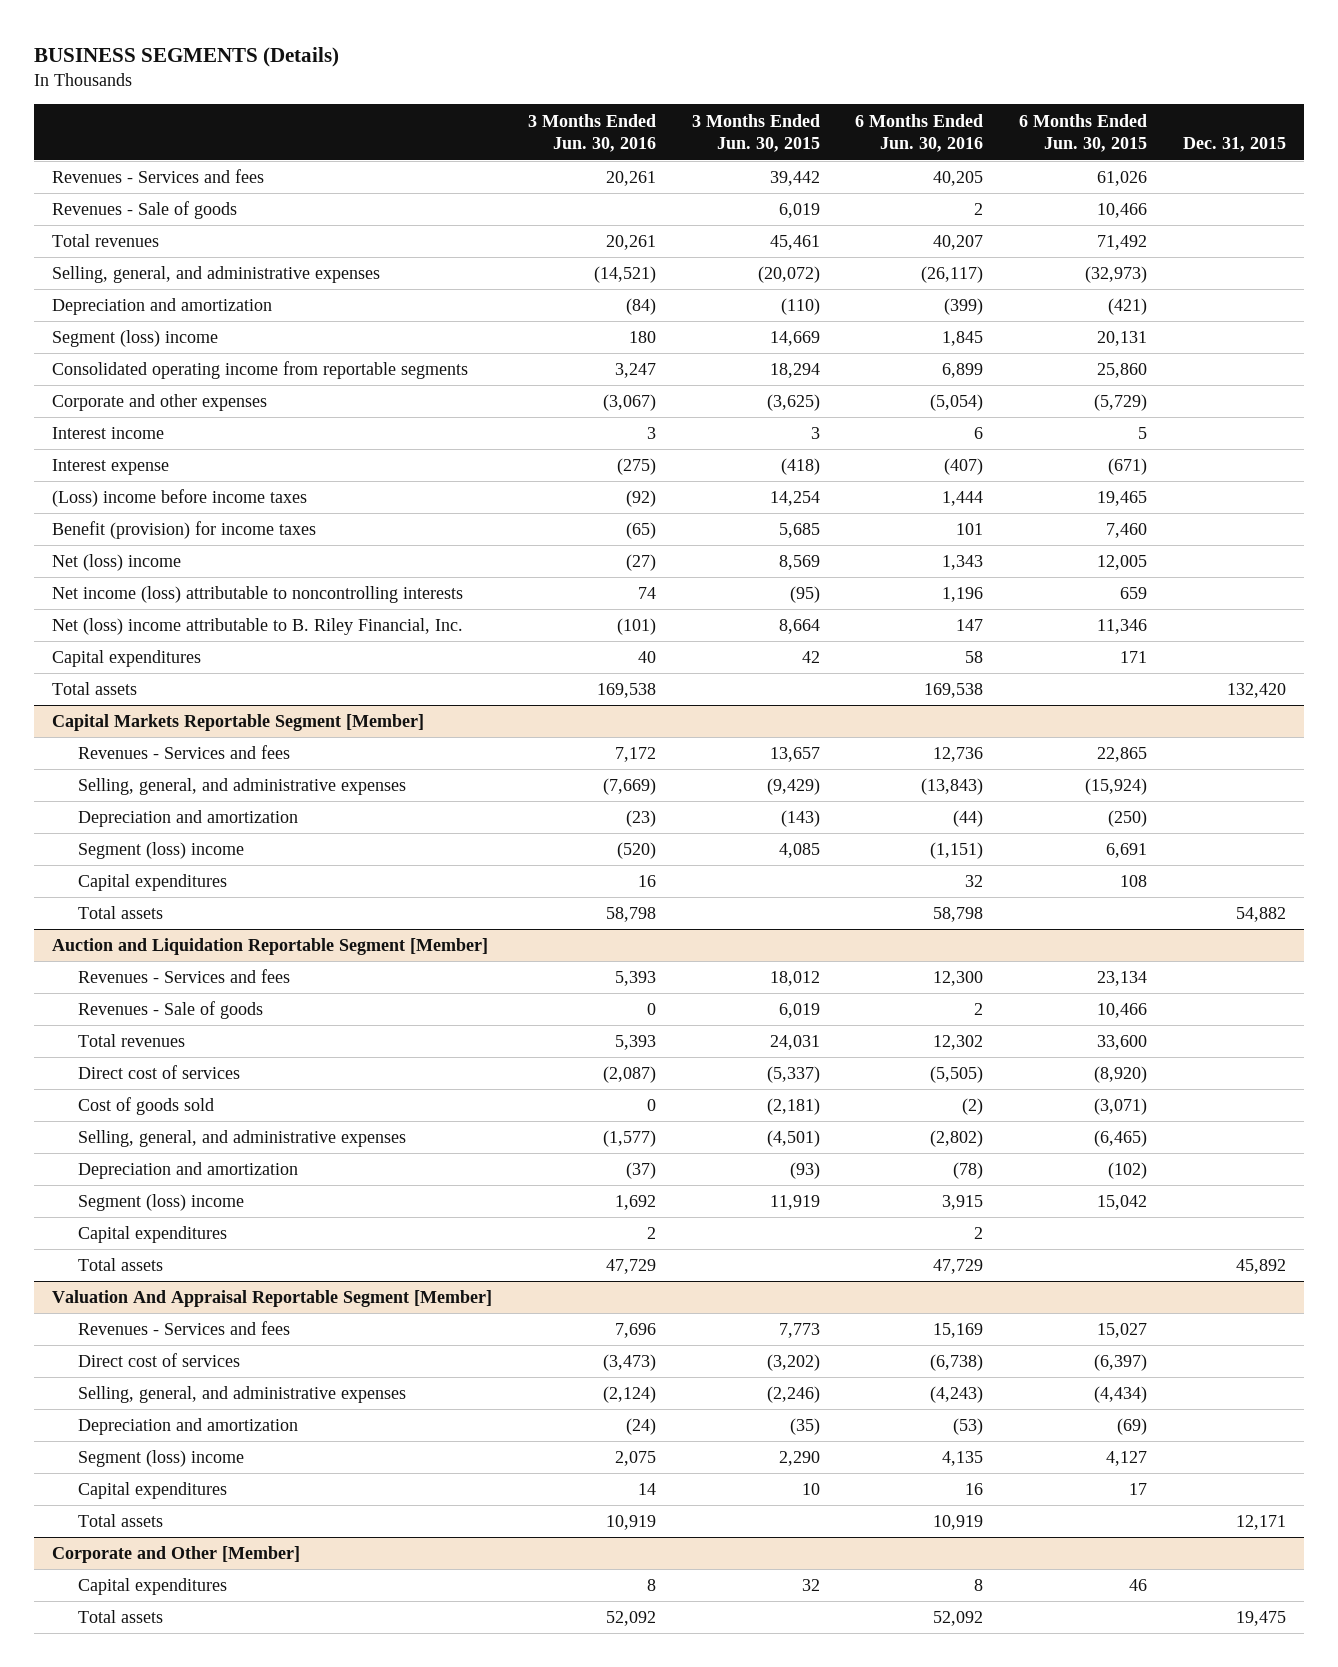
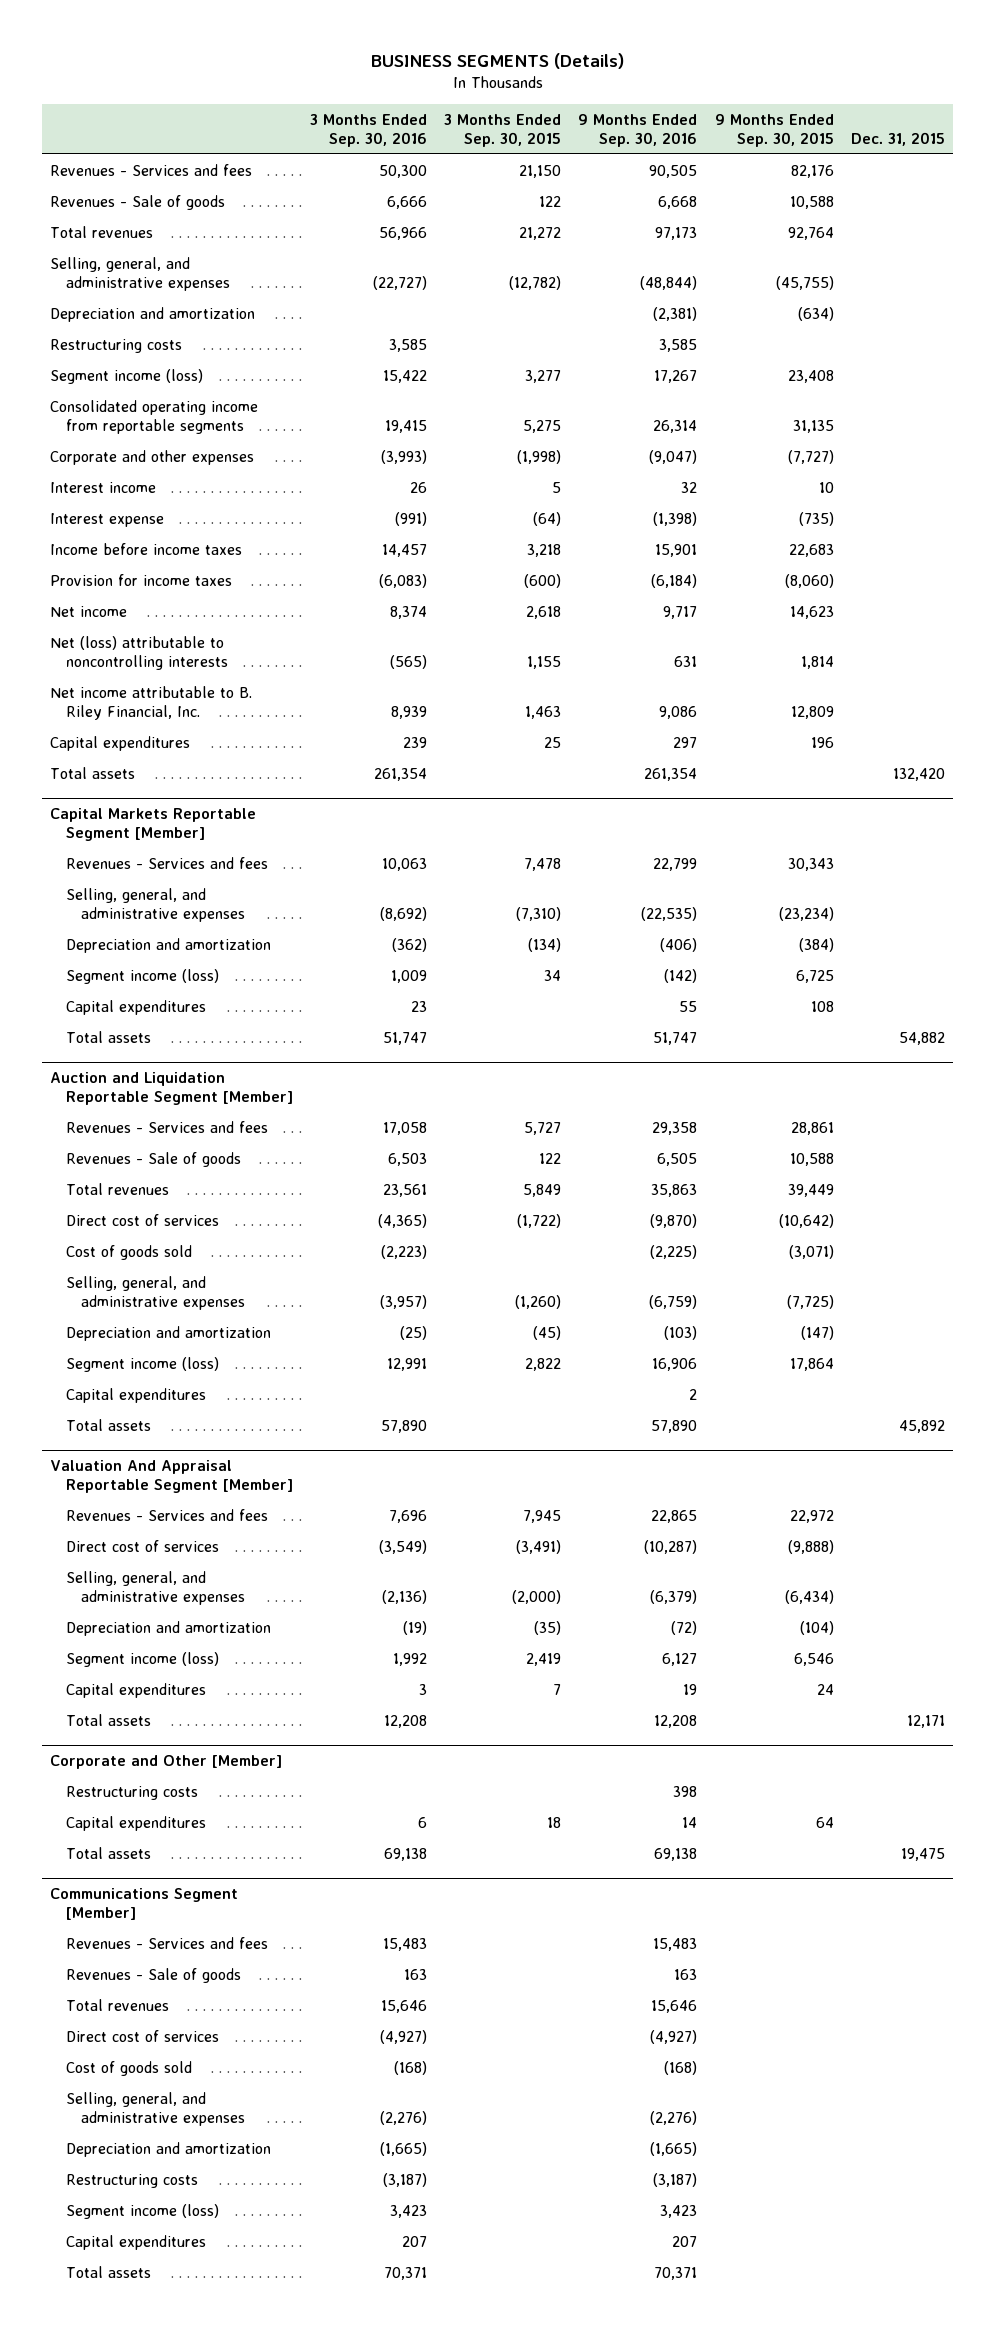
[527,113,656,153] 3 Months Ended Jun. 30, 2016 -> none
[691,113,820,153] 3 Months Ended Jun. 30, 2015 -> none
[855,113,984,153] 6 Months Ended Jun. 30, 2016 -> none
[1019,113,1148,153] 6 Months Ended Jun. 30, 2015 -> none
none -> [310,114,428,148] 3 Months Ended Sep. 30, 2016
none -> [444,114,562,148] 3 Months Ended Sep. 30, 2015
none -> [578,114,698,148] 9 Months Ended Sep. 30, 2016
none -> [714,114,834,148] 9 Months Ended Sep. 30, 2015
none -> [50,338,183,353] Restructuring costs
[51,330,218,348] Segment (loss) income -> [50,368,204,384] Segment income (loss)
[51,489,307,508] (Loss) income before income taxes -> [50,542,243,555] Income before income taxes
[51,521,316,540] Benefit (provision) for income taxes -> [50,573,233,586] Provision for income taxes
[51,554,181,572] Net (loss) income -> [50,605,128,617] Net income
[51,586,463,604] Net income (loss) attributable to noncontrolling interests -> [50,635,228,670] Net (loss) attributable to noncontrolling interests
[51,618,463,636] Net (loss) income attributable to B. Riley Financial, Inc. -> [50,685,253,720] Net income attributable to B. Riley Financial, Inc.
[77,842,244,860] Segment (loss) income -> [65,968,219,984] Segment income (loss)
[77,1194,244,1212] Segment (loss) income -> [65,1356,219,1372] Segment income (loss)
[77,1450,244,1468] Segment (loss) income -> [65,1651,219,1667] Segment income (loss)
none -> [65,1785,198,1800] Restructuring costs
none -> [50,1888,239,1920] Communications Segment [Member]
none -> [65,1936,268,1949] Revenues - Services and fees
none -> [65,1967,241,1983] Revenues - Sale of goods
none -> [65,1998,169,2011] Total revenues
none -> [65,2029,219,2042] Direct cost of services
none -> [65,2060,192,2076] Cost of goods sold
none -> [65,2091,246,2126] Selling, general, and administrative expenses
none -> [65,2141,271,2157] Depreciation and amortization
none -> [65,2173,198,2188] Restructuring costs
none -> [65,2203,219,2219] Segment income (loss)
none -> [65,2234,206,2250] Capital expenditures
none -> [65,2265,151,2278] Total assets

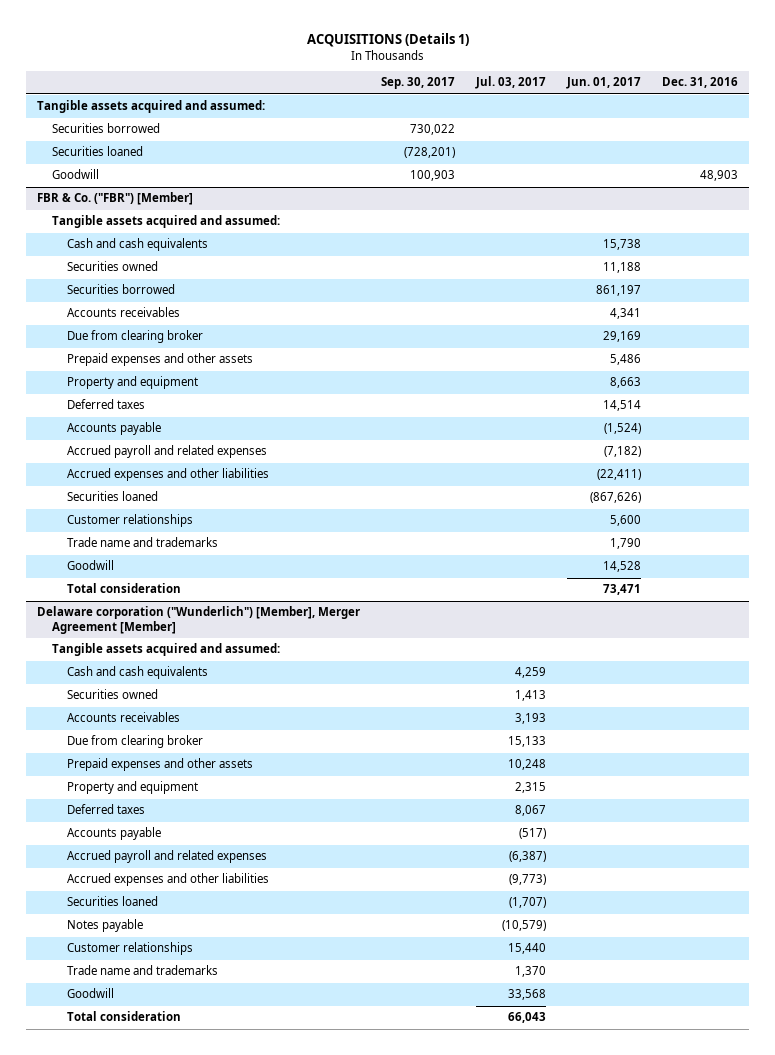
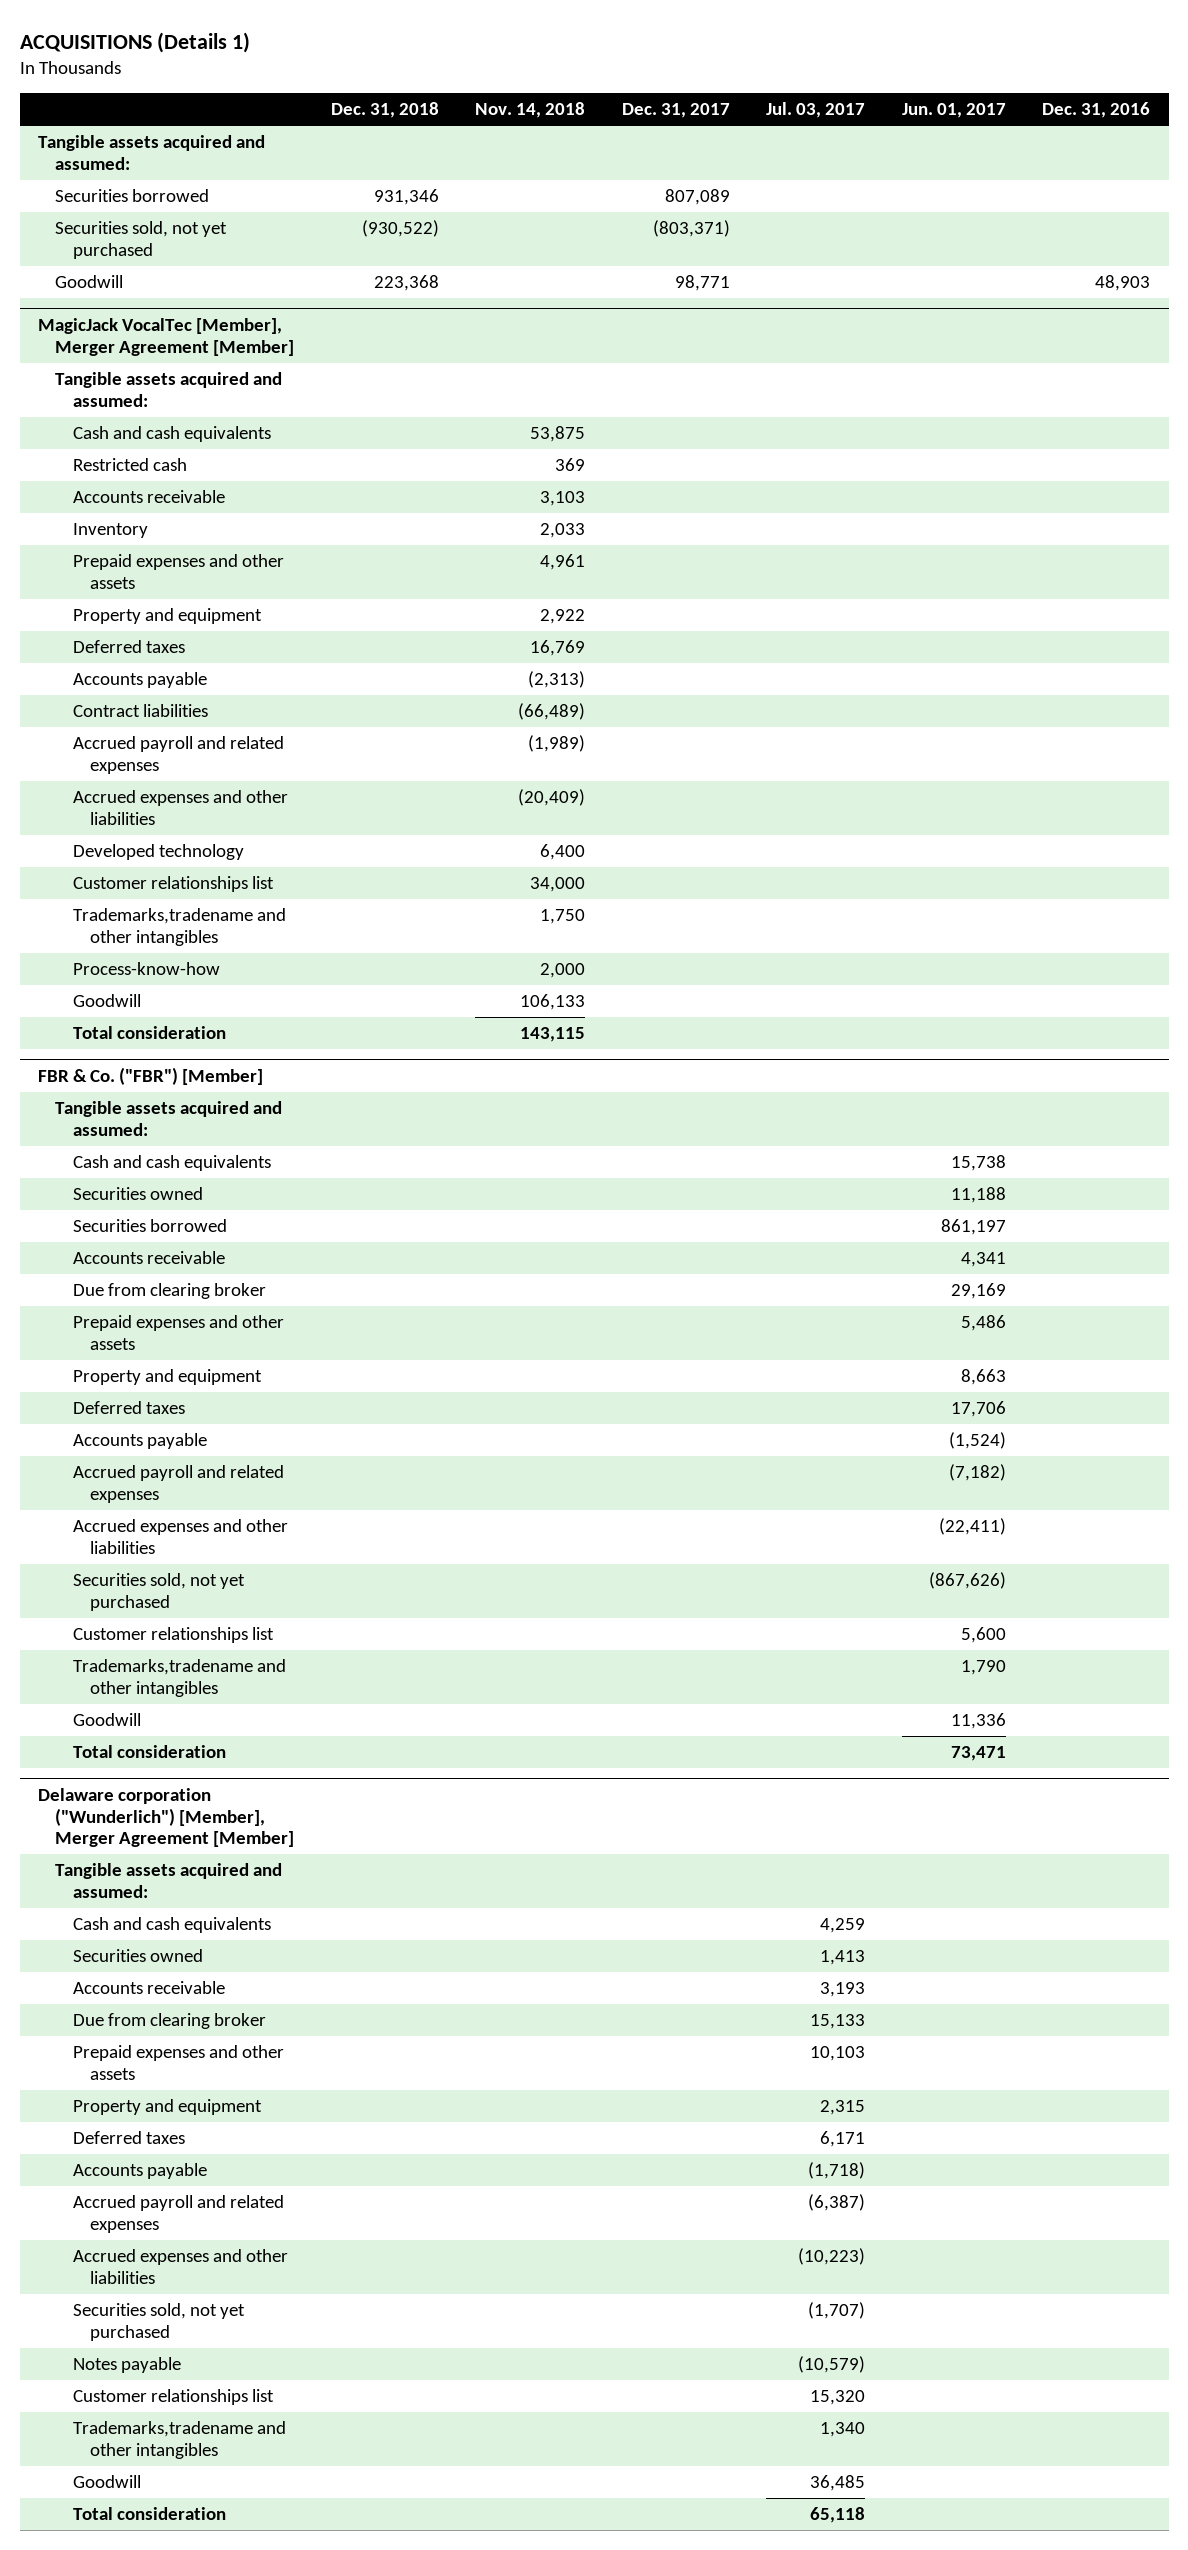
[381,77,456,90] Sep. 30, 2017 -> none
none -> [330,102,439,119] Dec. 31, 2018
none -> [475,102,586,119] Nov. 14, 2018
none -> [621,103,730,119] Dec. 31, 2017
[51,146,143,157] Securities loaned -> [55,221,228,259] Securities sold, not yet purchased
none -> [37,318,295,356] MagicJack VocalTec [Member], Merger Agreement [Member]
none -> [55,372,283,407] Tangible assets acquired and assumed:
none -> [72,426,271,443] Cash and cash equivalents
none -> [72,458,187,472] Restricted cash
none -> [72,490,225,504] Accounts receivable
none -> [72,523,148,539] Inventory
none -> [72,554,284,589] Prepaid expenses and other assets
none -> [72,608,262,625] Property and equipment
none -> [72,640,185,654] Deferred taxes
none -> [72,672,207,689] Accounts payable
none -> [72,704,208,718] Contract liabilities
none -> [72,736,284,774] Accrued payroll and related expenses
none -> [72,790,288,825] Accrued expenses and other liabilities
none -> [72,844,244,861] Developed technology
none -> [72,876,274,893] Customer relationships list
none -> [72,908,286,946] Trademarks,tradename and other intangibles
none -> [72,962,220,976] Process-know-how
none -> [72,994,141,1008] Goodwill
none -> [72,1026,226,1040] Total consideration
[66,307,180,318] Accounts receivables -> [72,1251,225,1265] Accounts receivable
[603,400,642,412] 14,514 -> [950,1401,1006,1418] 17,706
[66,491,158,502] Securities loaned -> [72,1573,245,1611] Securities sold, not yet purchased
[66,514,193,528] Customer relationships -> [72,1627,274,1644] Customer relationships list
[66,537,218,548] Trade name and trademarks -> [72,1659,286,1697] Trademarks,tradename and other intangibles
[603,561,642,573] 14,528 -> [950,1713,1006,1730] 11,336
[66,712,180,723] Accounts receivables -> [72,1981,225,1995] Accounts receivable
[508,759,547,771] 10,248 -> [810,2046,866,2062] 10,103
[515,805,547,817] 8,067 -> [820,2131,866,2148] 6,171
[519,828,547,840] (517) -> [808,2162,866,2180] (1,718)
[509,874,547,886] (9,773) -> [798,2248,866,2266] (10,223)
[66,896,158,907] Securities loaned -> [72,2303,245,2341] Securities sold, not yet purchased
[66,942,193,956] Customer relationships -> [72,2389,274,2406] Customer relationships list
[508,943,547,955] 15,440 -> [810,2390,866,2406] 15,320
[66,965,218,976] Trade name and trademarks -> [72,2421,286,2459] Trademarks,tradename and other intangibles
[515,966,547,978] 1,370 -> [820,2422,866,2438] 1,340
[508,989,547,1001] 33,568 -> [810,2475,866,2492] 36,485
[508,1012,547,1024] 66,043 -> [810,2507,866,2524] 65,118

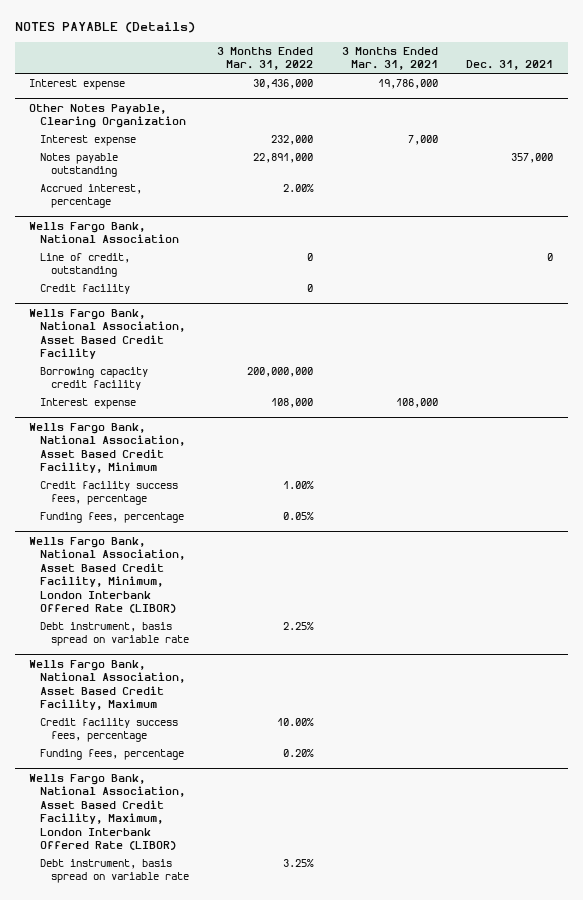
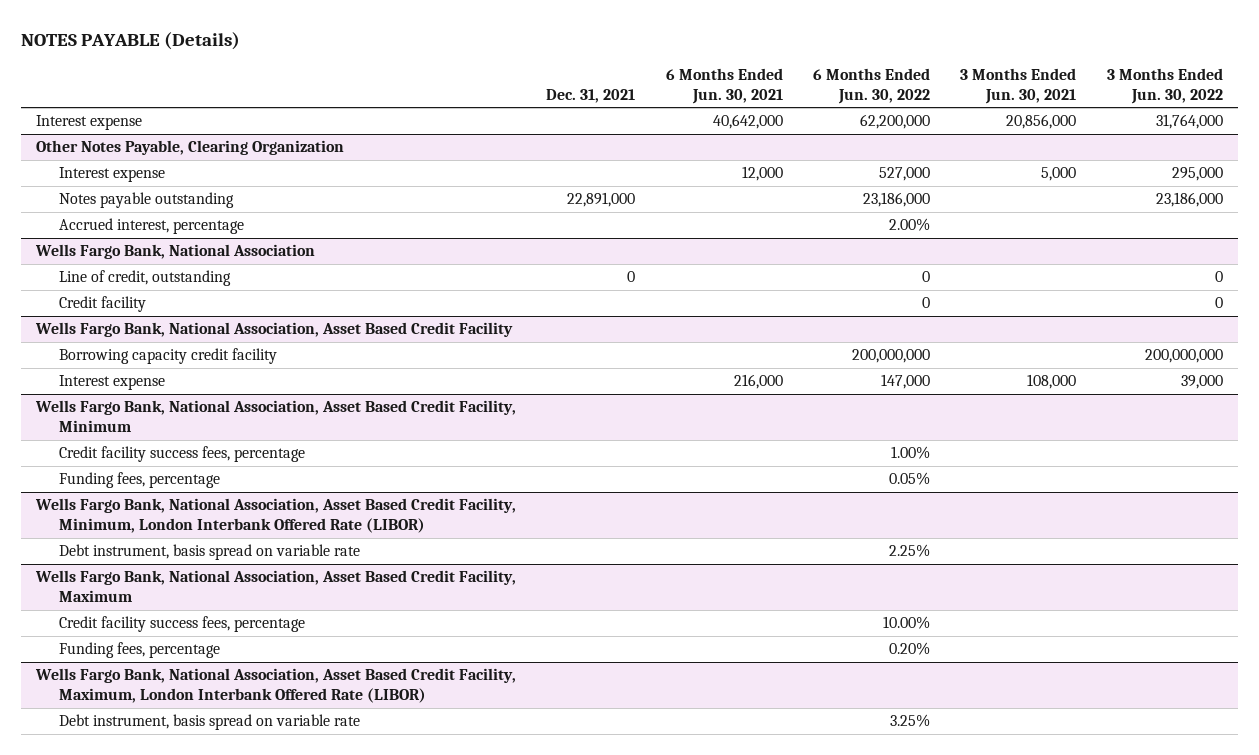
[217,46,314,71] 3 Months Ended Mar. 31, 2022 -> none
[341,46,438,71] 3 Months Ended Mar. 31, 2021 -> none
none -> [665,67,783,104] 6 Months Ended Jun. 30, 2021
none -> [812,67,930,104] 6 Months Ended Jun. 30, 2022
none -> [960,67,1077,104] 3 Months Ended Jun. 30, 2021
none -> [1106,67,1223,104] 3 Months Ended Jun. 30, 2022
[511,152,554,163] 357,000 -> [567,192,636,208] 22,891,000

